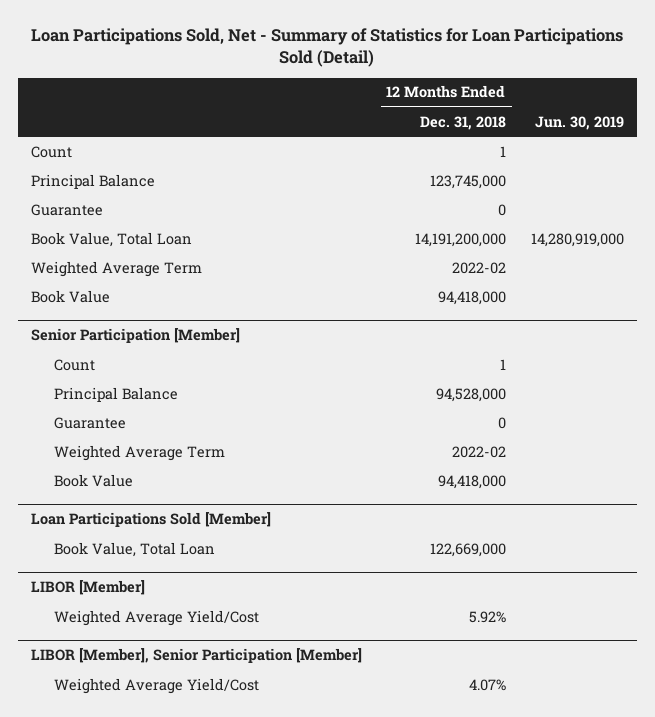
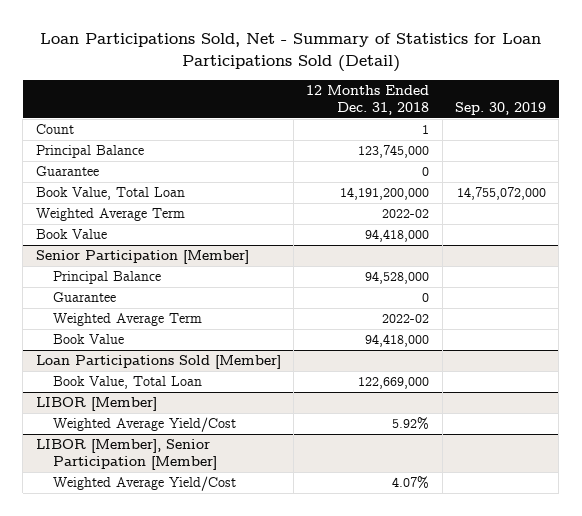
[535,115,625,130] Jun. 30, 2019 -> none
none -> [455,101,547,115] Sep. 30, 2019
[53,358,95,371] Count -> none

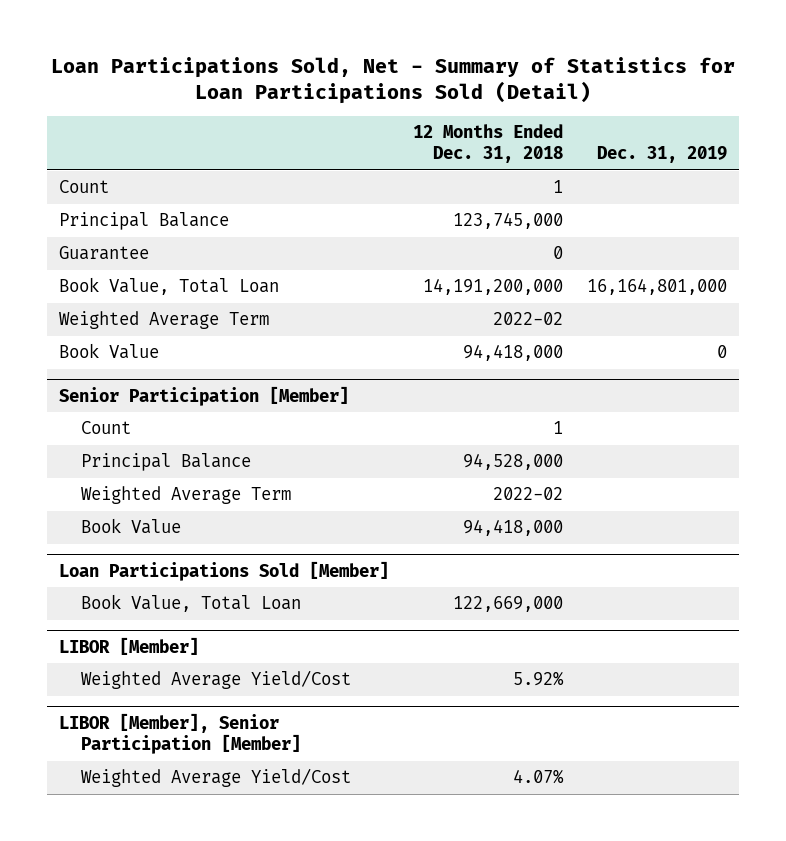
[455,101,547,115] Sep. 30, 2019 -> none
none -> [596,146,727,164] Dec. 31, 2019
none -> [81,421,132,435] Count
[52,292,116,303] Guarantee -> none

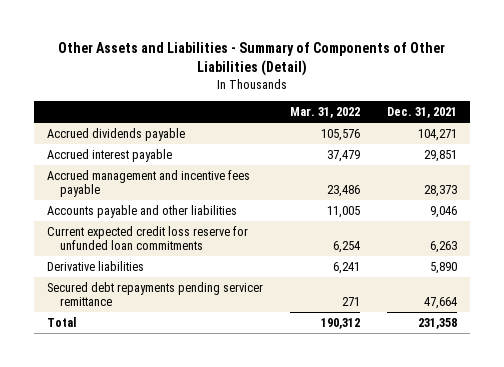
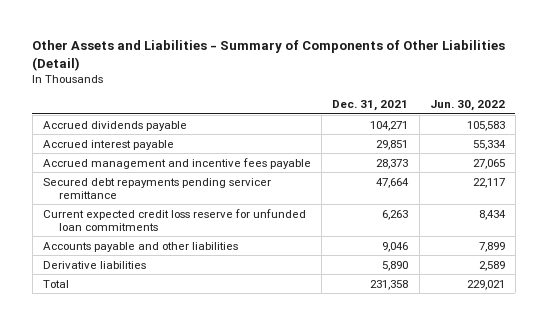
[290,107,361,119] Mar. 31, 2022 -> none
none -> [429,100,505,112] Jun. 30, 2022
[47,281,264,307] Secured debt repayments pending servicer remittance -> [42,177,271,200] Secured debt repayments pending servicer remittance
[47,204,238,218] Accounts payable and other liabilities -> [42,241,238,252] Accounts payable and other liabilities

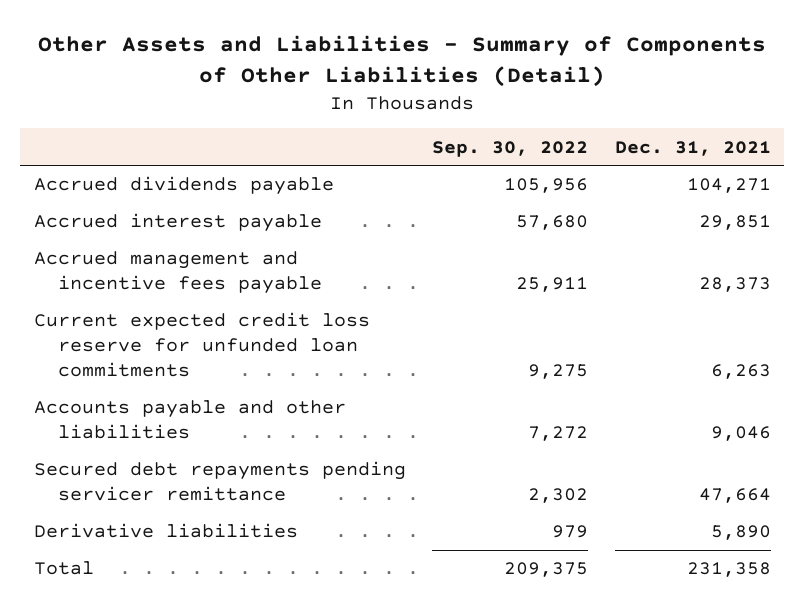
[429,100,505,112] Jun. 30, 2022 -> none
none -> [432,140,589,157] Sep. 30, 2022
[42,177,271,200] Secured debt repayments pending servicer remittance -> [33,461,406,502] Secured debt repayments pending servicer remittance

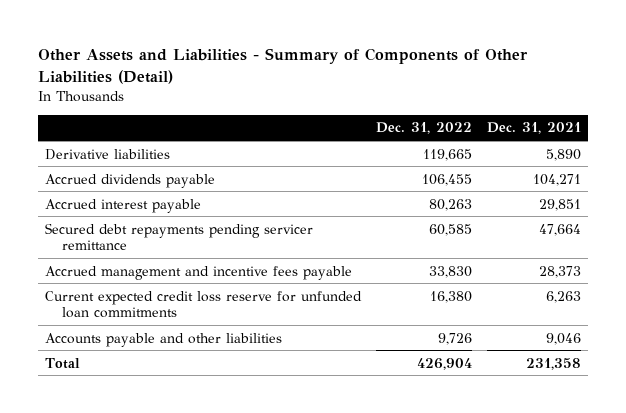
[432,140,589,157] Sep. 30, 2022 -> none
none -> [375,122,472,135] Dec. 31, 2022
[33,523,298,539] Derivative liabilities -> [45,148,171,160] Derivative liabilities
[33,461,406,502] Secured debt repayments pending servicer remittance -> [45,222,314,251] Secured debt repayments pending servicer remittance

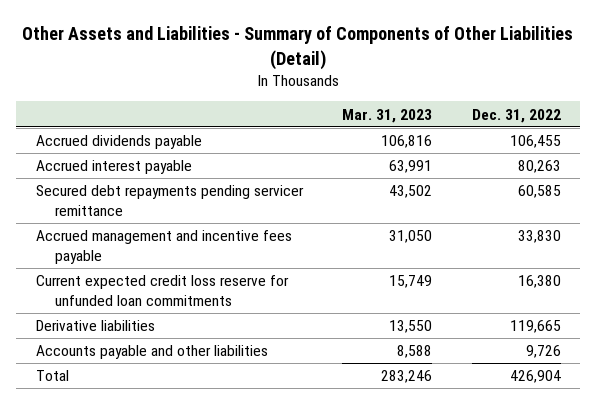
[486,122,581,135] Dec. 31, 2021 -> none
none -> [342,108,433,123] Mar. 31, 2023
[45,148,171,160] Derivative liabilities -> [35,320,155,332] Derivative liabilities

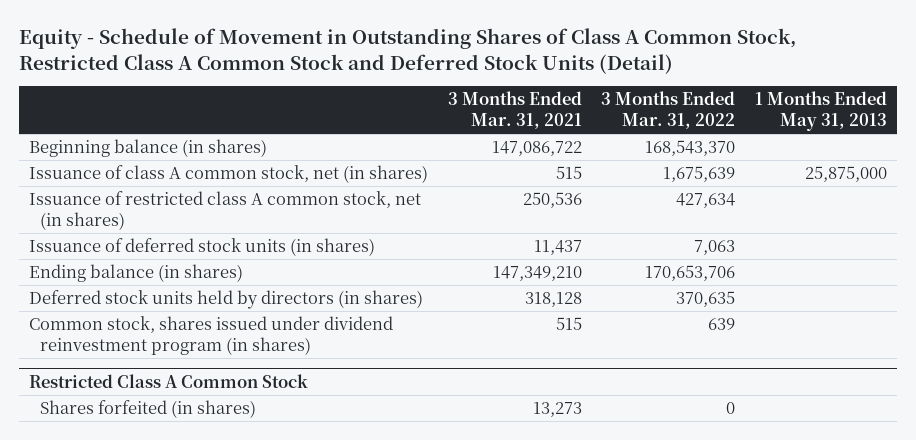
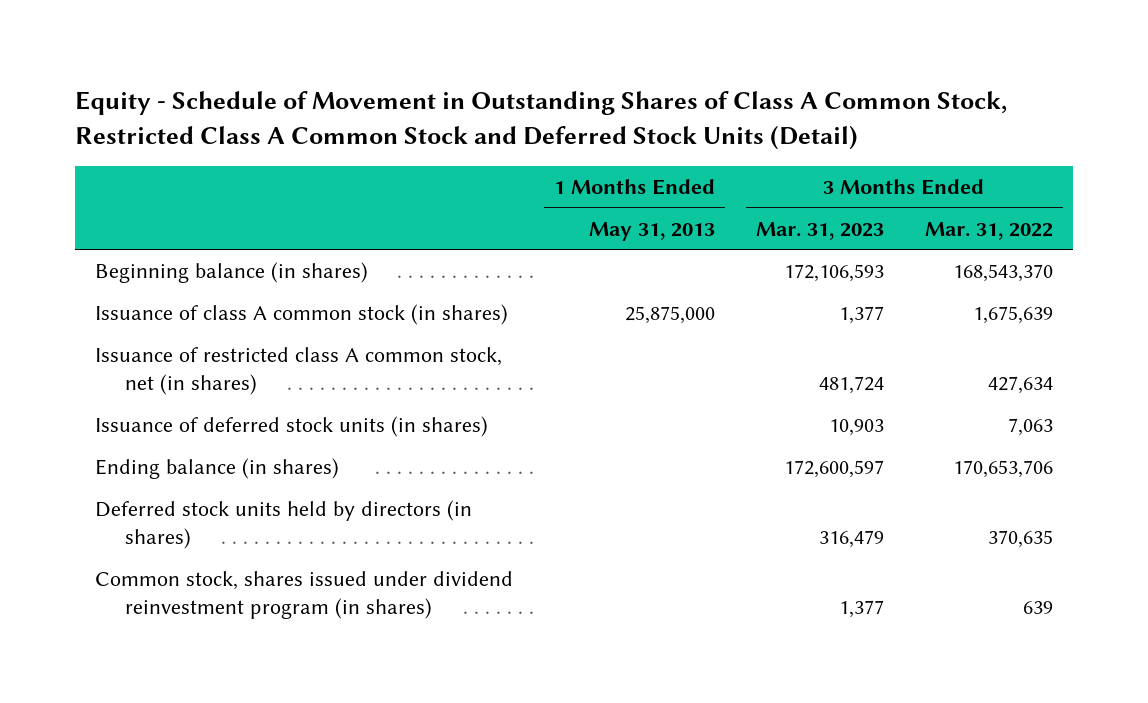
[447,91,582,129] 3 Months Ended Mar. 31, 2021 -> none
none -> [755,221,884,240] Mar. 31, 2023
[28,165,428,184] Issuance of class A common stock, net (in shares) -> [95,304,509,326] Issuance of class A common stock (in shares)
[28,373,308,388] Restricted Class A Common Stock -> none
[40,400,257,419] Shares forfeited (in shares) -> none

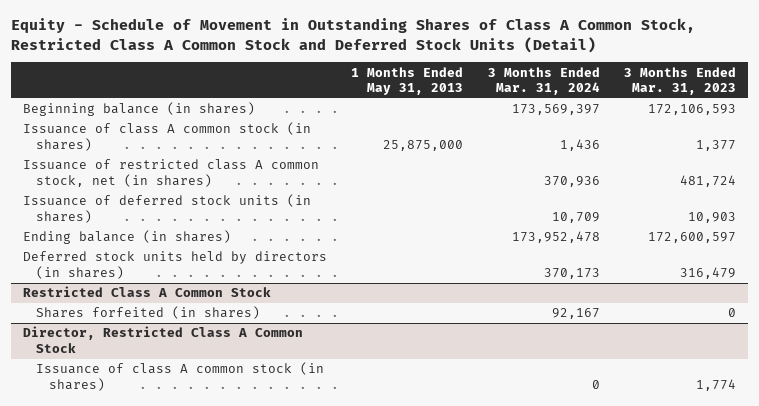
[924,221,1053,240] Mar. 31, 2022 -> none
none -> [487,66,600,95] 3 Months Ended Mar. 31, 2024
[95,571,514,620] Common stock, shares issued under dividend reinvestment program (in shares) -> none
none -> [22,286,271,298] Restricted Class A Common Stock
none -> [36,306,261,320] Shares forfeited (in shares)
none -> [22,326,303,353] Director, Restricted Class A Common Stock
none -> [36,362,325,391] Issuance of class A common stock (in shares)

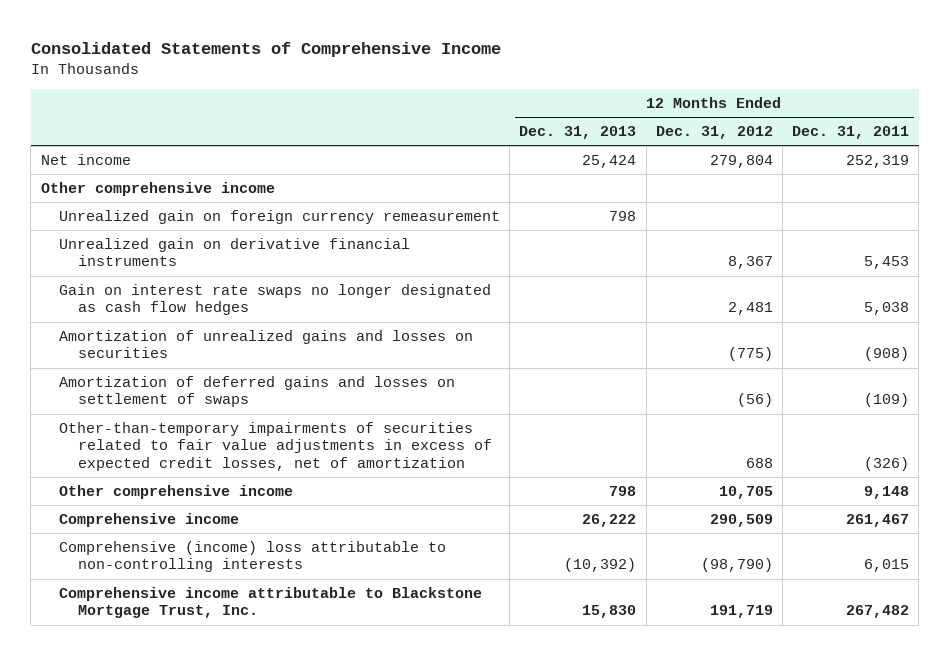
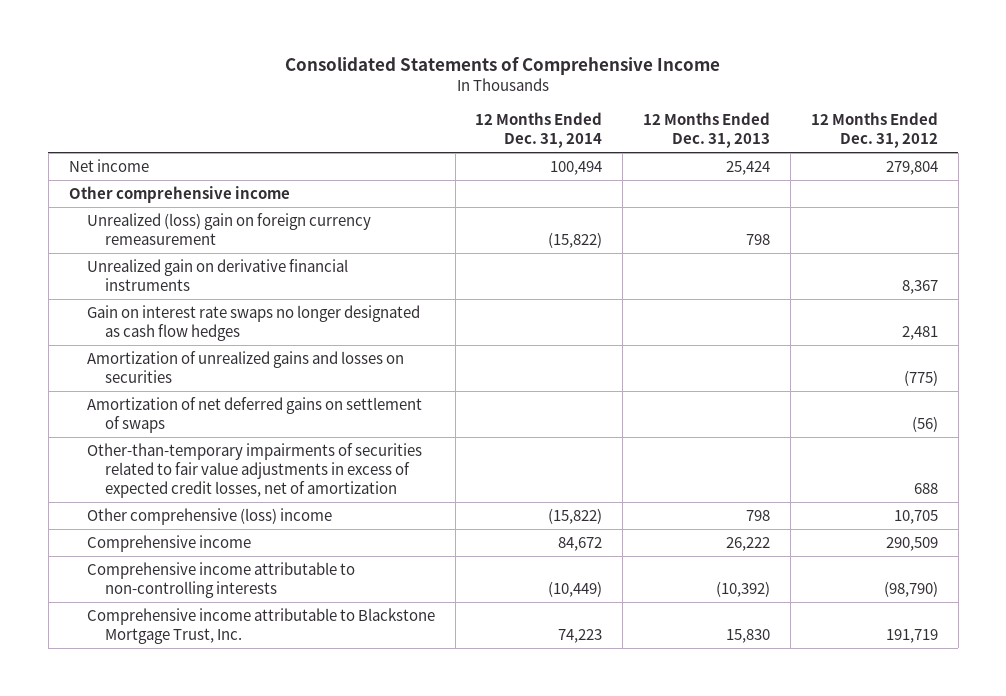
[792,126,910,140] Dec. 31, 2011 -> none
none -> [475,112,603,149] 12 Months Ended Dec. 31, 2014
[59,210,501,225] Unrealized gain on foreign currency remeasurement -> [86,213,371,245] Unrealized (loss) gain on foreign currency remeasurement
[59,376,456,408] Amortization of deferred gains and losses on settlement of swaps -> [86,397,422,433] Amortization of net deferred gains on settlement of swaps
[59,485,294,500] Other comprehensive income -> [86,508,332,526] Other comprehensive (loss) income
[59,541,447,573] Comprehensive (income) loss attributable to non-controlling interests -> [86,562,355,598] Comprehensive income attributable to non-controlling interests

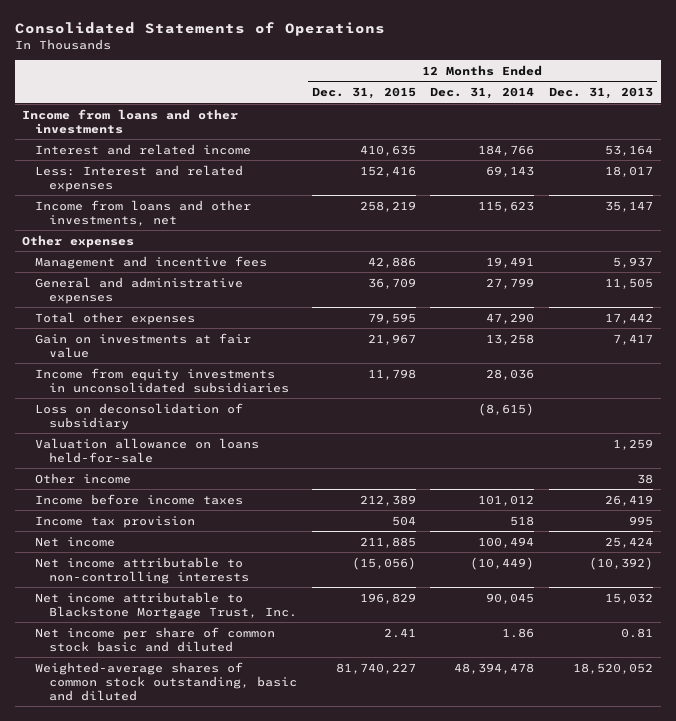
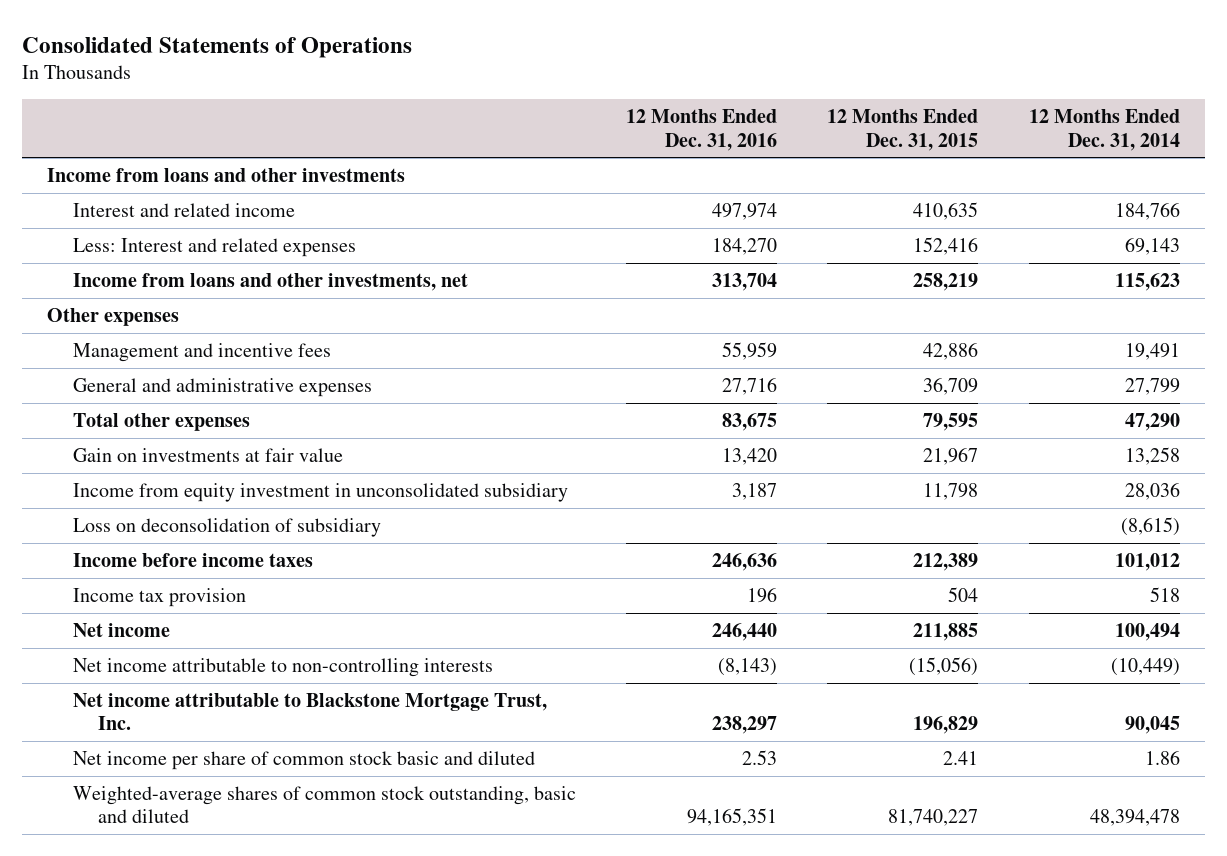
[549,87,654,100] Dec. 31, 2013 -> none
none -> [625,109,777,151] 12 Months Ended Dec. 31, 2016
[35,367,289,393] Income from equity investments in unconsolidated subsidiaries -> [72,482,568,502] Income from equity investment in unconsolidated subsidiary
[35,437,260,463] Valuation allowance on loans held-for-sale -> none
[35,472,132,484] Other income -> none

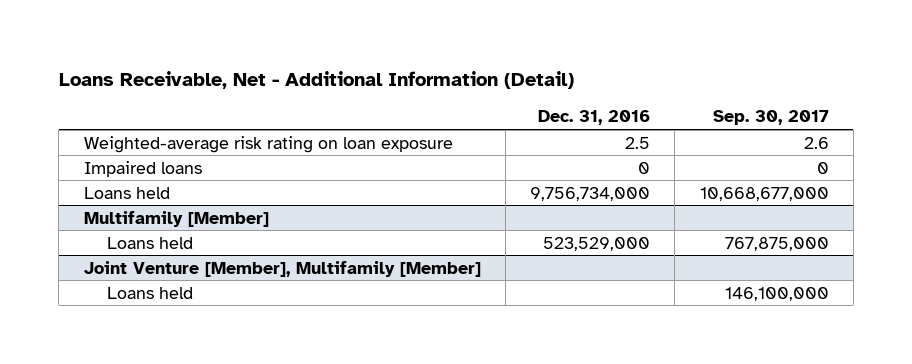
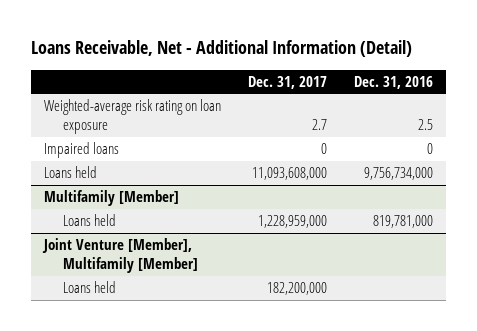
[712,110,829,126] Sep. 30, 2017 -> none
none -> [247,75,327,89] Dec. 31, 2017
[543,236,651,251] 523,529,000 -> [372,215,433,229] 819,781,000

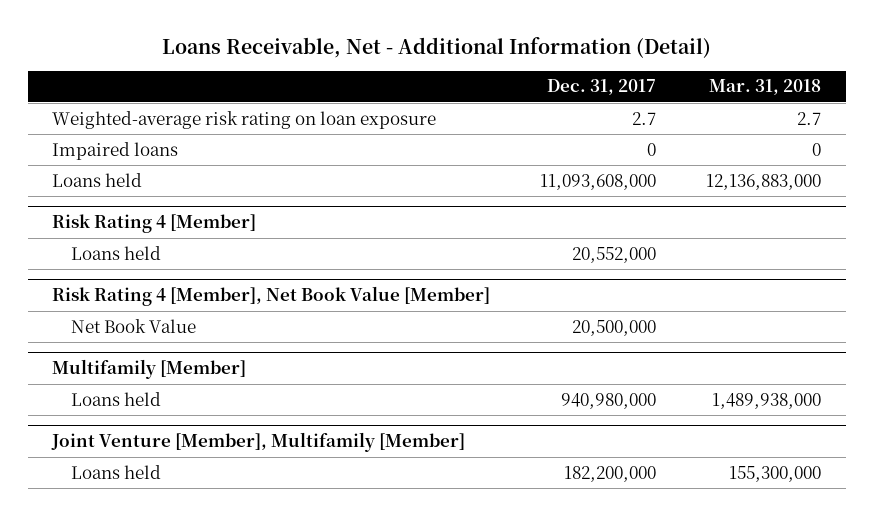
[353,75,433,89] Dec. 31, 2016 -> none
none -> [708,79,821,96] Mar. 31, 2018
none -> [52,214,257,234] Risk Rating 4 [Member]
none -> [70,245,161,260] Loans held
none -> [52,286,491,307] Risk Rating 4 [Member], Net Book Value [Member]
none -> [70,318,196,333] Net Book Value
[257,215,327,229] 1,228,959,000 -> [561,392,657,409] 940,980,000

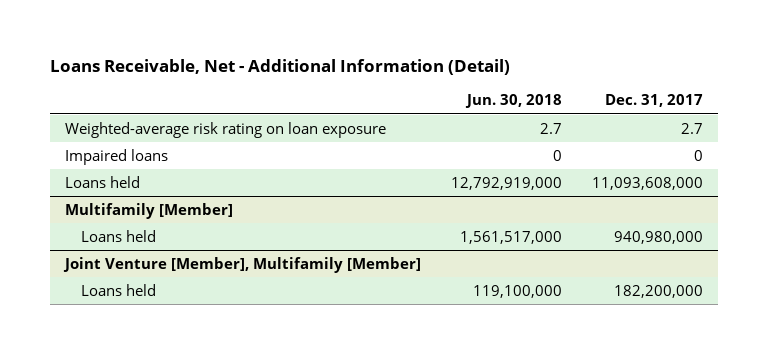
[708,79,821,96] Mar. 31, 2018 -> none
none -> [464,94,562,109] Jun. 30, 2018
[52,214,257,234] Risk Rating 4 [Member] -> none
[70,245,161,260] Loans held -> none
[52,286,491,307] Risk Rating 4 [Member], Net Book Value [Member] -> none
[70,318,196,333] Net Book Value -> none

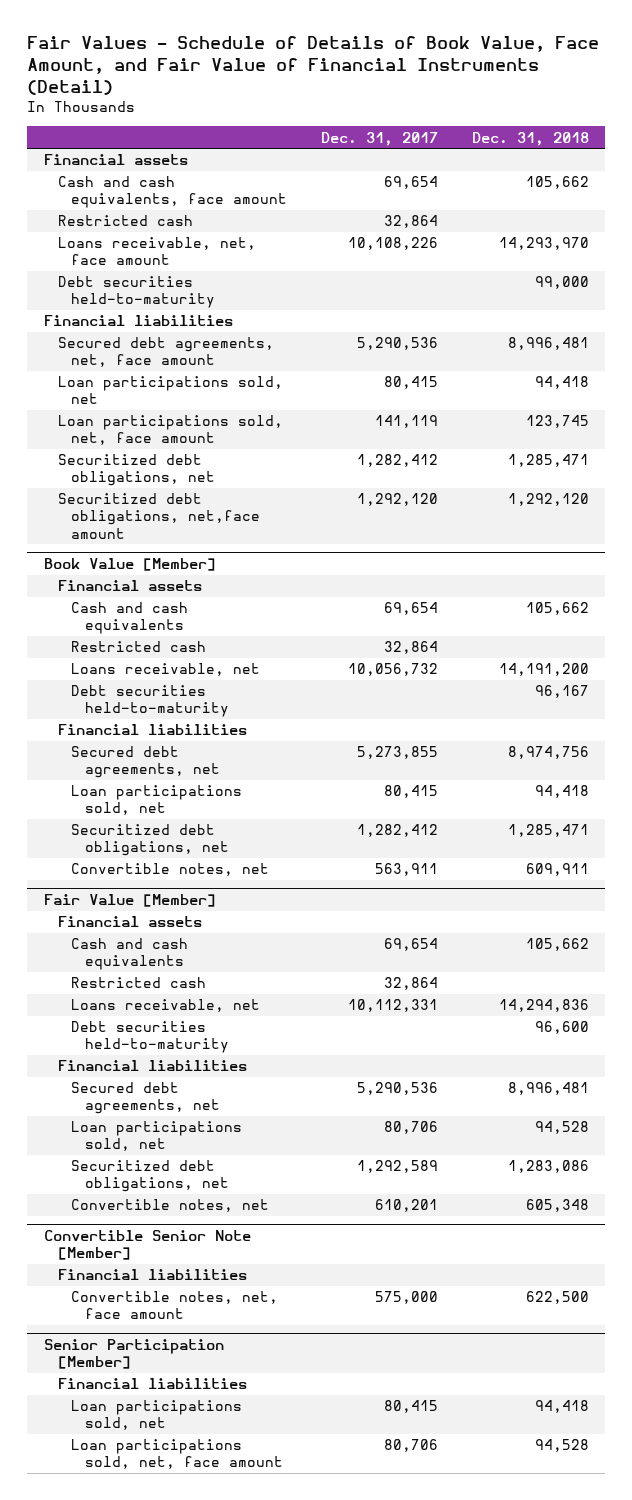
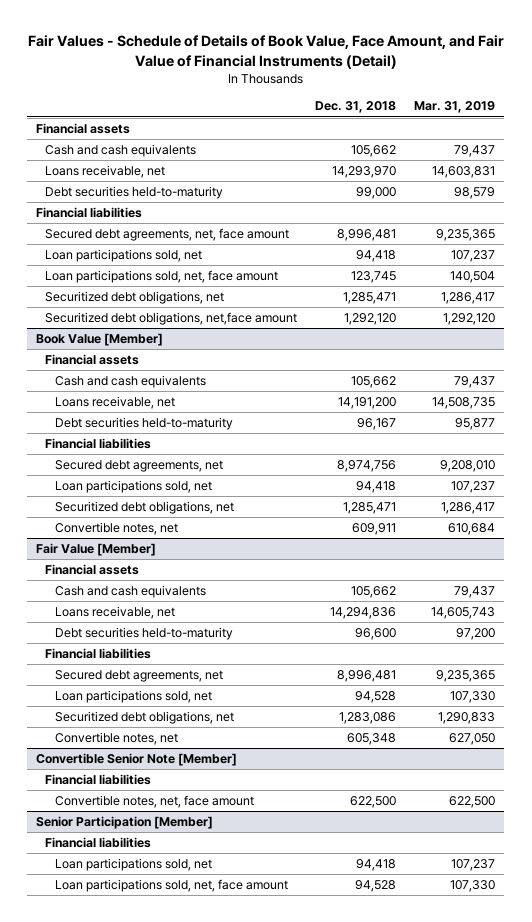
[320,131,438,146] Dec. 31, 2017 -> none
none -> [414,101,496,114] Mar. 31, 2019
[57,215,193,227] Restricted cash -> none
[57,176,288,209] Cash and cash equivalents, face amount -> [45,144,197,158] Cash and cash equivalents
[57,237,256,266] Loans receivable, net, face amount -> [45,165,166,179] Loans receivable, net
[71,641,207,653] Restricted cash -> none
[71,977,207,989] Restricted cash -> none

